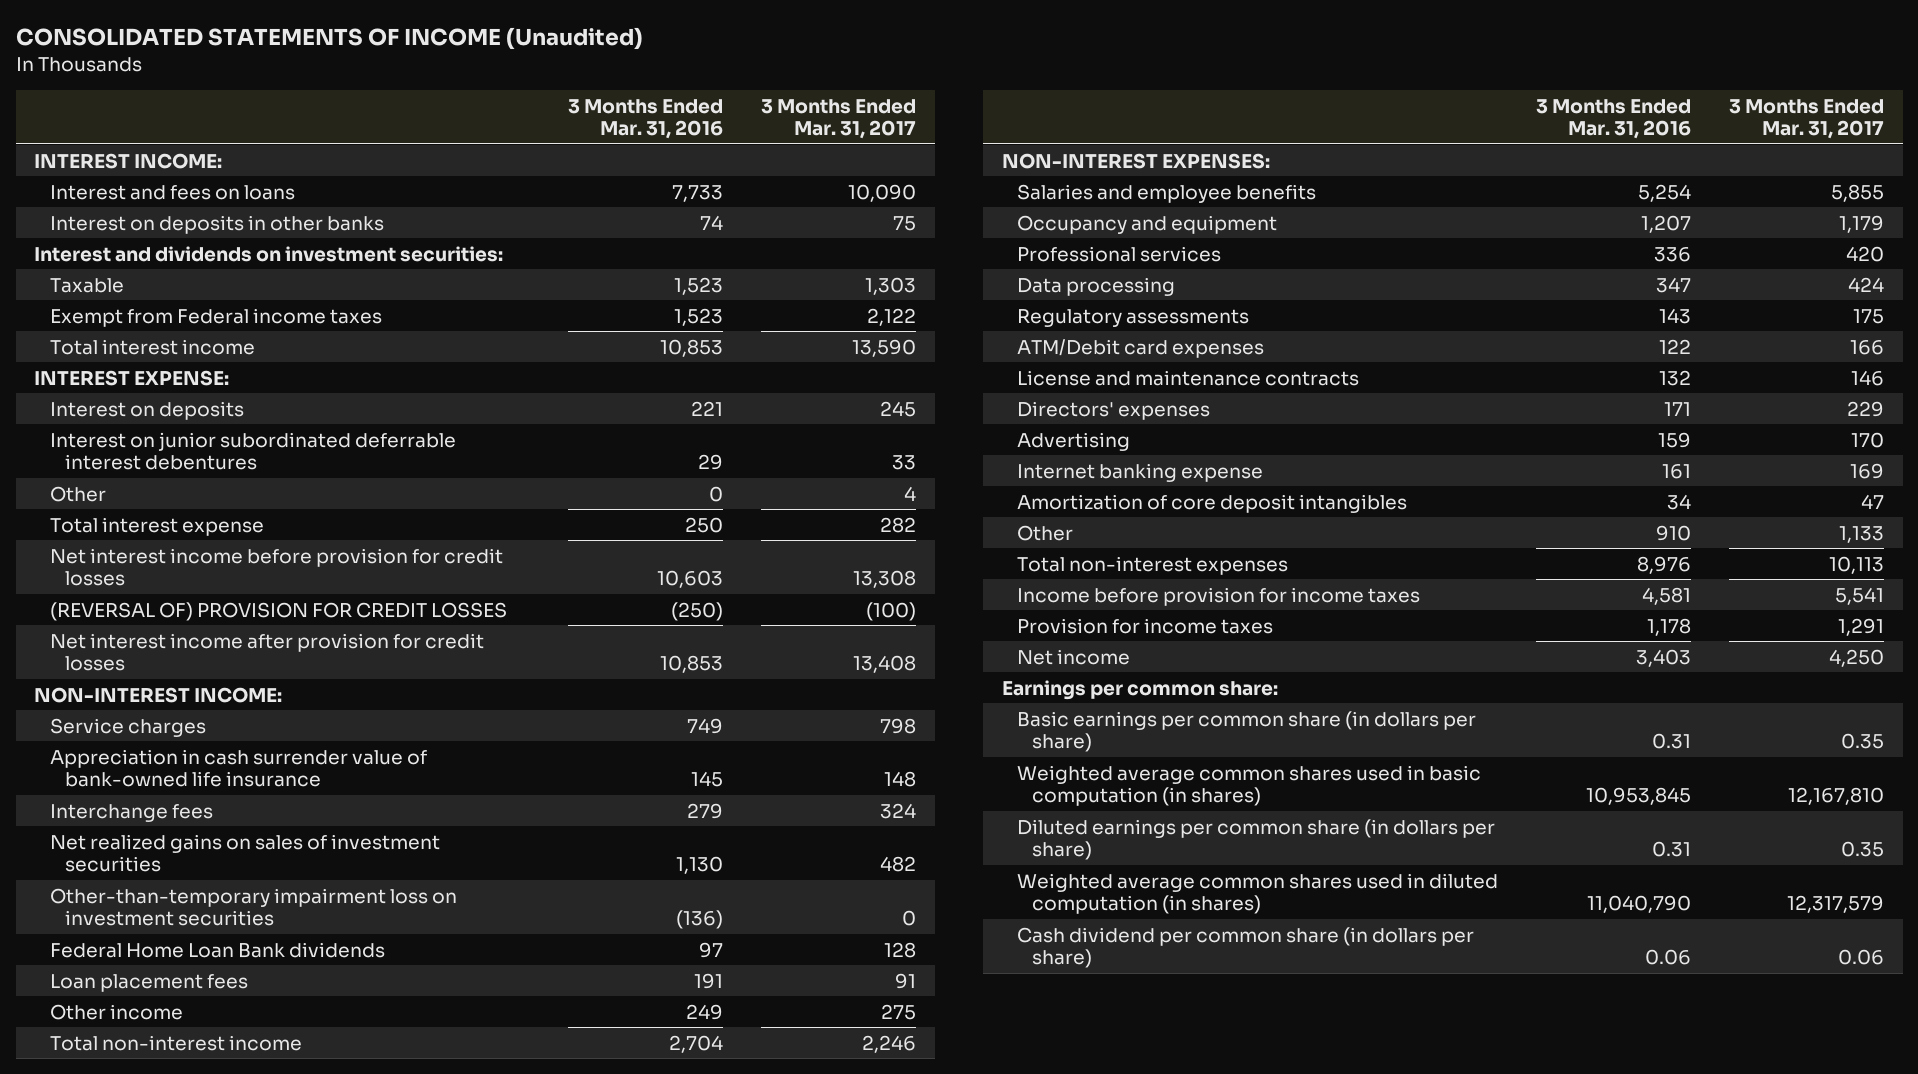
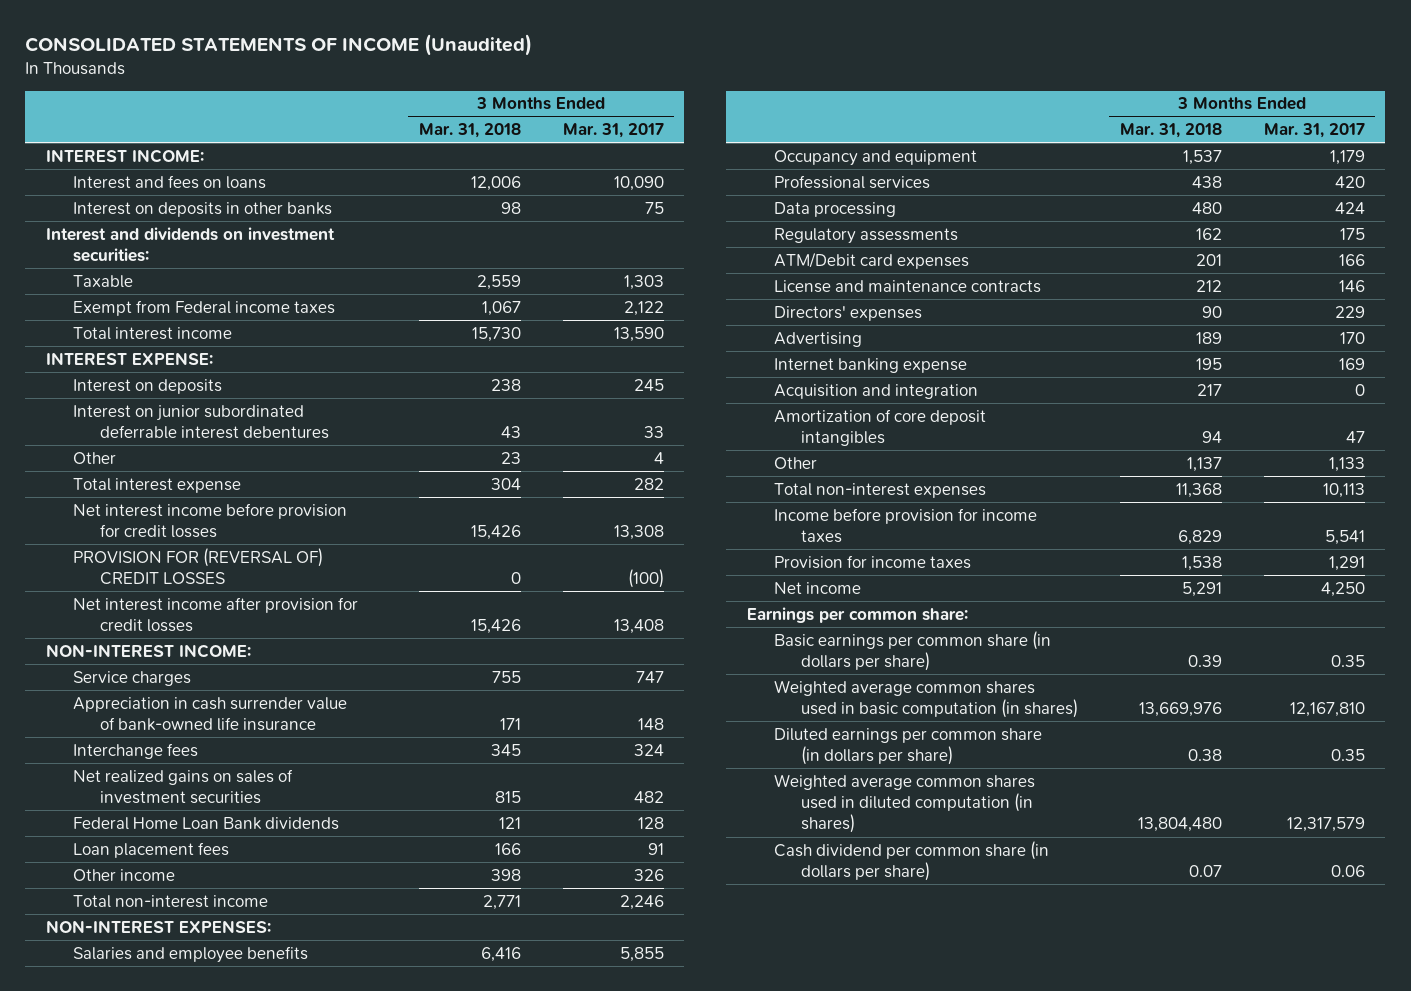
[568,98,724,140] 3 Months Ended Mar. 31, 2016 -> none
none -> [418,123,521,139] Mar. 31, 2018
[49,601,507,621] (REVERSAL OF) PROVISION FOR CREDIT LOSSES -> [73,547,324,585] PROVISION FOR (REVERSAL OF) CREDIT LOSSES
[880,717,917,734] 798 -> [635,670,664,683] 747
[49,887,457,927] Other-than-temporary impairment loss on investment securities -> none
[881,1003,917,1020] 275 -> [633,868,664,881] 326
none -> [774,383,979,399] Acquisition and integration

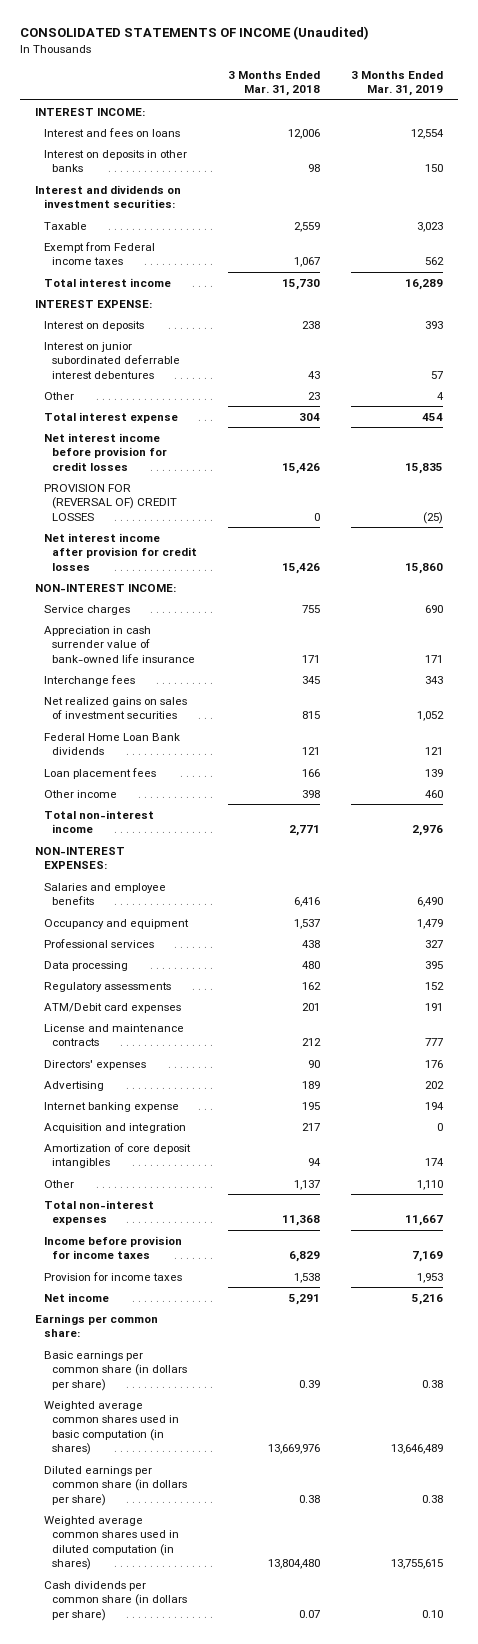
[562,123,664,139] Mar. 31, 2017 -> none
none -> [350,70,443,97] 3 Months Ended Mar. 31, 2019
[774,840,1050,881] Cash dividend per common share (in dollars per share) -> [43,1580,188,1621] Cash dividends per common share (in dollars per share)

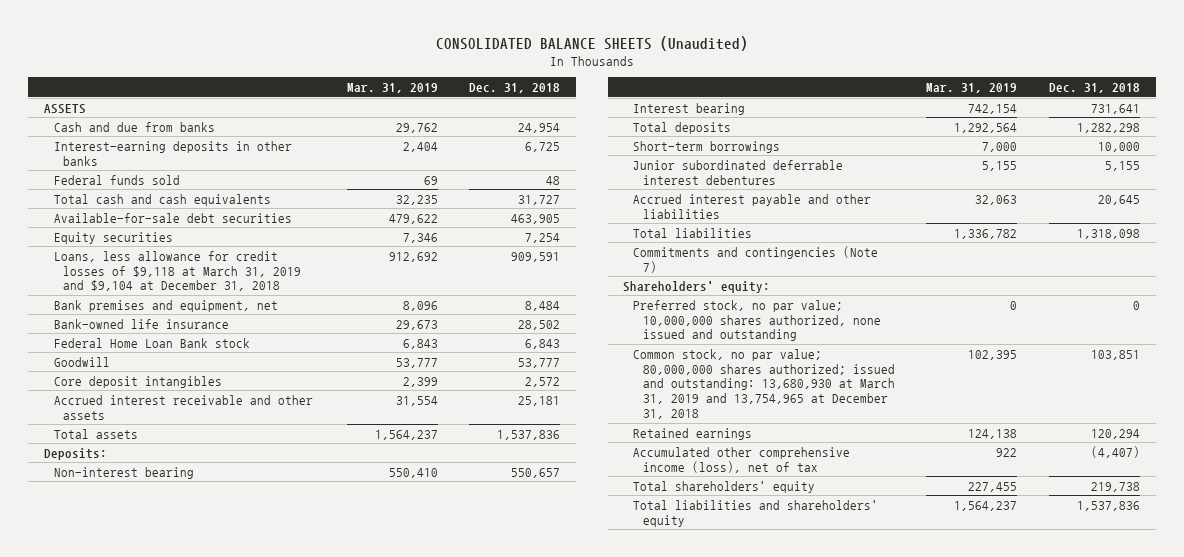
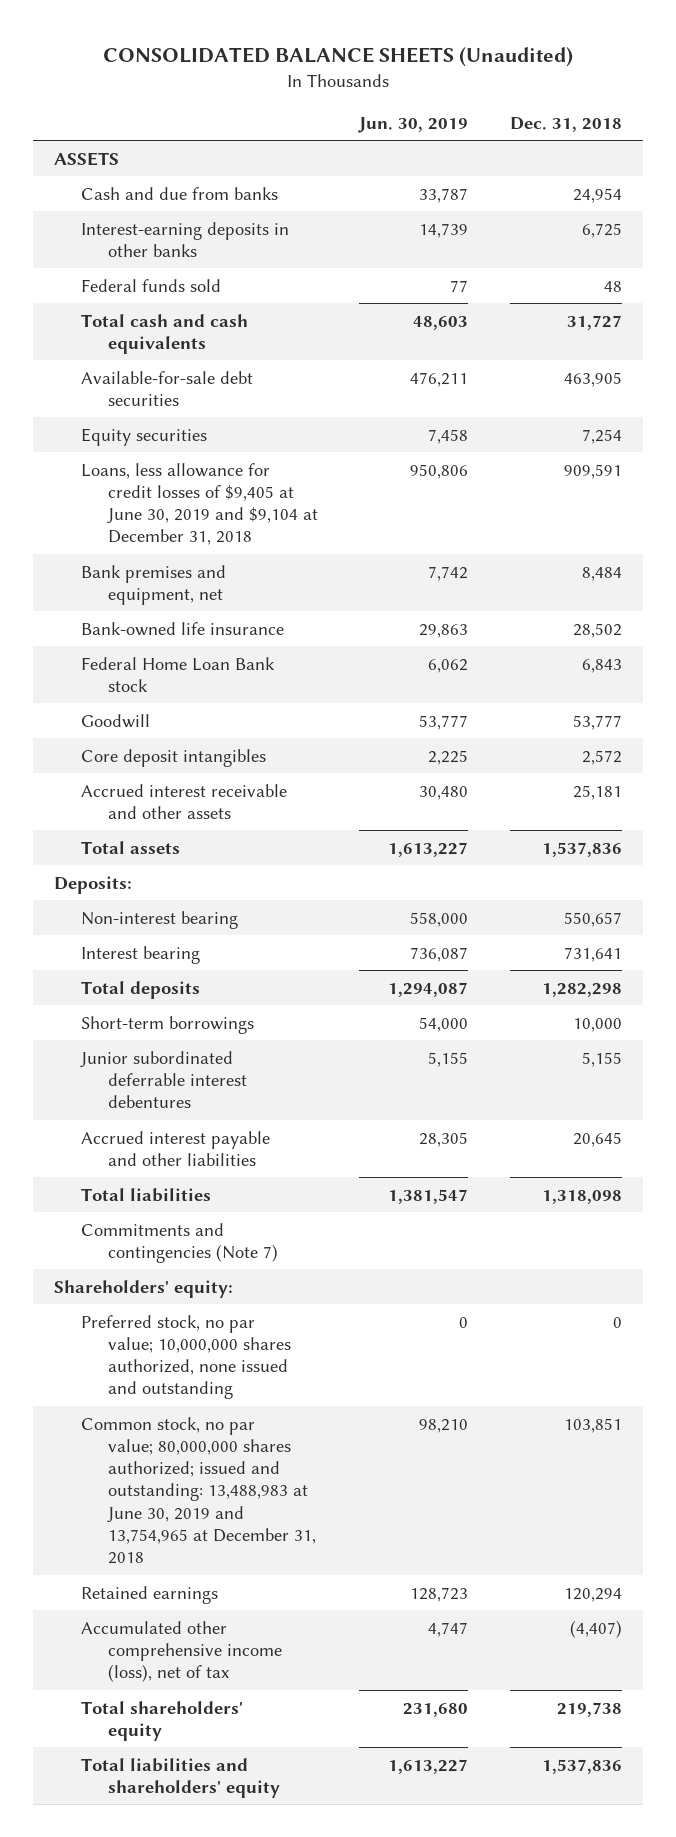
[346,83,438,94] Mar. 31, 2019 -> none
none -> [358,116,469,133] Jun. 30, 2019
[53,250,302,292] Loans, less allowance for credit losses of $9,118 at March 31, 2019 and $9,104 at December 31, 2018 -> [81,462,318,546] Loans, less allowance for credit losses of $9,405 at June 30, 2019 and $9,104 at December 31, 2018
[633,348,895,419] Common stock, no par value; 80,000,000 shares authorized; issued and outstanding: 13,680,930 at March 31, 2019 and 13,754,965 at December 31, 2018 -> [81,1416,316,1565] Common stock, no par value; 80,000,000 shares authorized; issued and outstanding: 13,488,983 at June 30, 2019 and 13,754,965 at December 31, 2018

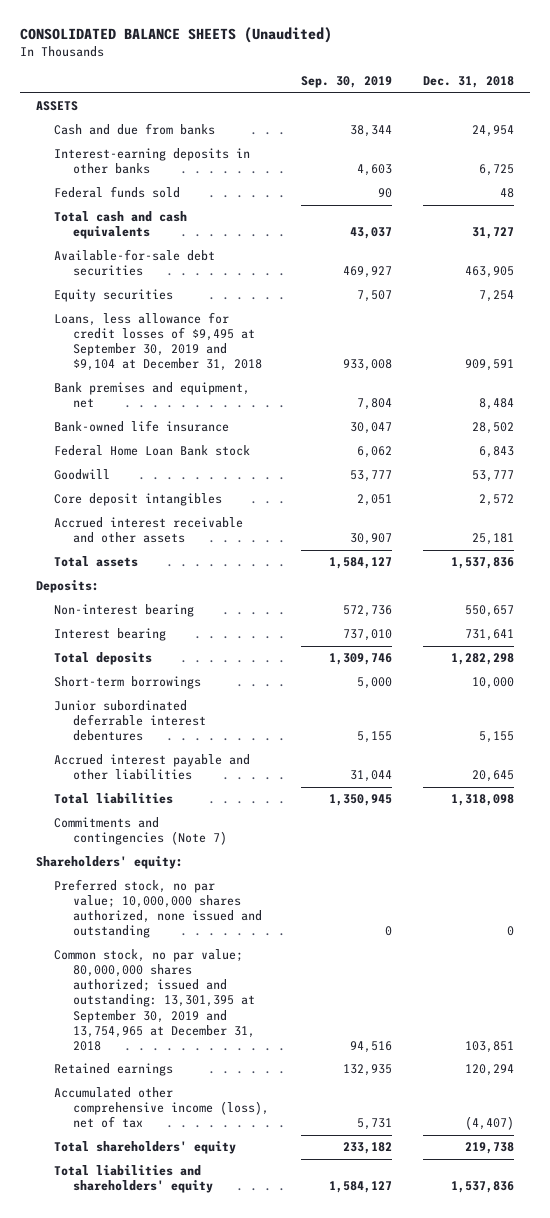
[358,116,469,133] Jun. 30, 2019 -> none
none -> [300,75,392,88] Sep. 30, 2019
[81,462,318,546] Loans, less allowance for credit losses of $9,405 at June 30, 2019 and $9,104 at December 31, 2018 -> [54,312,262,372] Loans, less allowance for credit losses of $9,495 at September 30, 2019 and $9,104 at December 31, 2018
[81,1416,316,1565] Common stock, no par value; 80,000,000 shares authorized; issued and outstanding: 13,488,983 at June 30, 2019 and 13,754,965 at December 31, 2018 -> [54,949,255,1051] Common stock, no par value; 80,000,000 shares authorized; issued and outstanding: 13,301,395 at September 30, 2019 and 13,754,965 at December 31, 2018

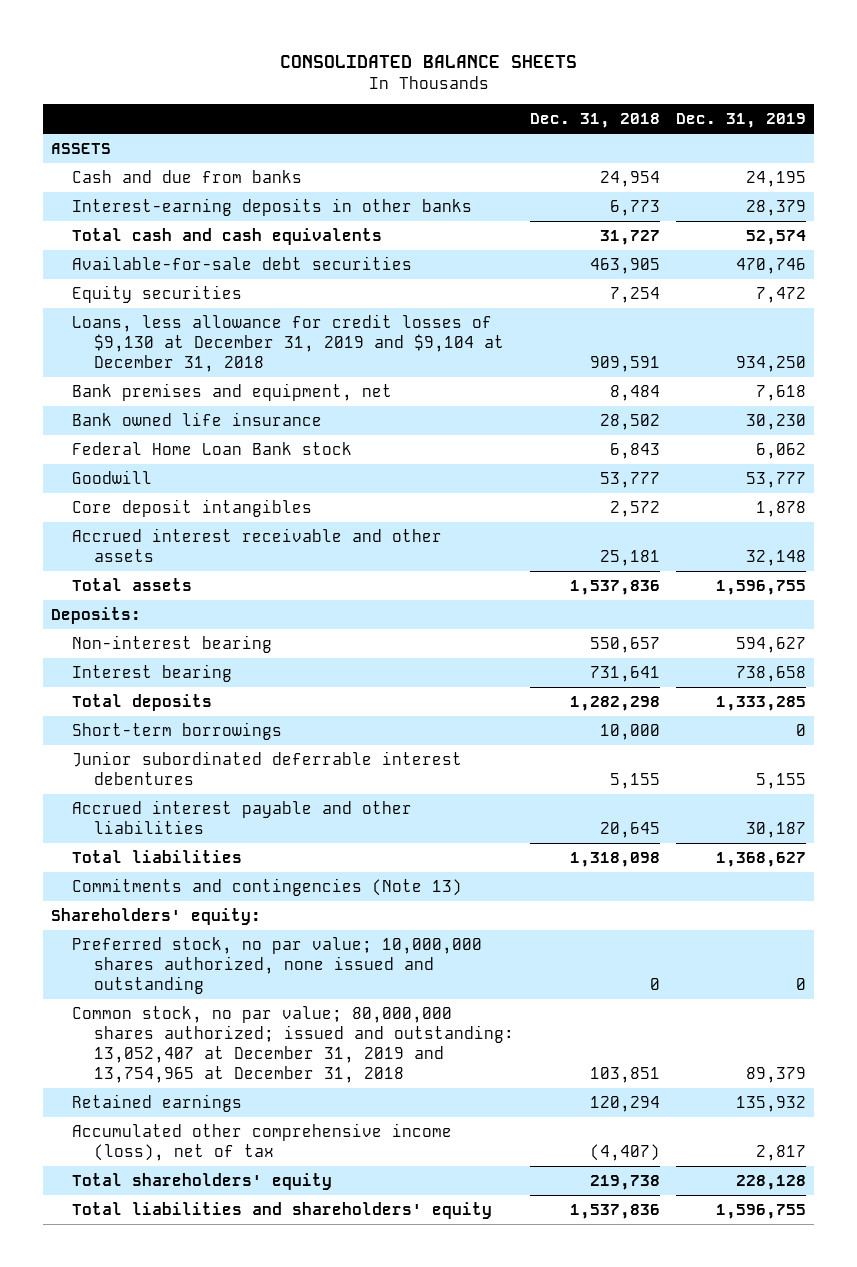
[19,27,332,44] CONSOLIDATED BALANCE SHEETS (Unaudited) -> [279,54,577,68] CONSOLIDATED BALANCE SHEETS
[300,75,392,88] Sep. 30, 2019 -> none
none -> [676,113,807,129] Dec. 31, 2019
[54,186,181,199] Federal funds sold -> none
[479,164,515,177] 6,725 -> [609,200,660,217] 6,773
[54,312,262,372] Loans, less allowance for credit losses of $9,495 at September 30, 2019 and $9,104 at December 31, 2018 -> [72,314,504,372] Loans, less allowance for credit losses of $9,130 at December 31, 2019 and $9,104 at December 31, 2018
[54,420,230,433] Bank-owned life insurance -> [72,412,323,427] Bank owned life insurance
[54,817,227,846] Commitments and contingencies (Note 7) -> [72,878,463,897] Commitments and contingencies (Note 13)
[54,949,255,1051] Common stock, no par value; 80,000,000 shares authorized; issued and outstanding: 13,301,395 at September 30, 2019 and 13,754,965 at December 31, 2018 -> [72,1006,514,1083] Common stock, no par value; 80,000,000 shares authorized; issued and outstanding: 13,052,407 at December 31, 2019 and 13,754,965 at December 31, 2018

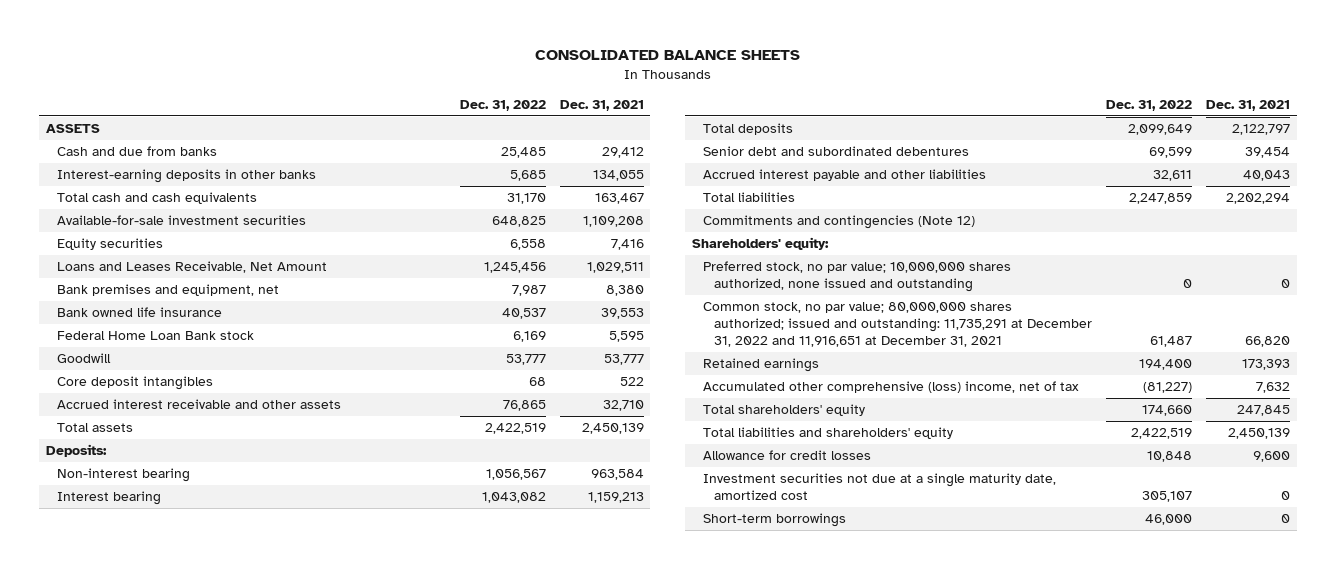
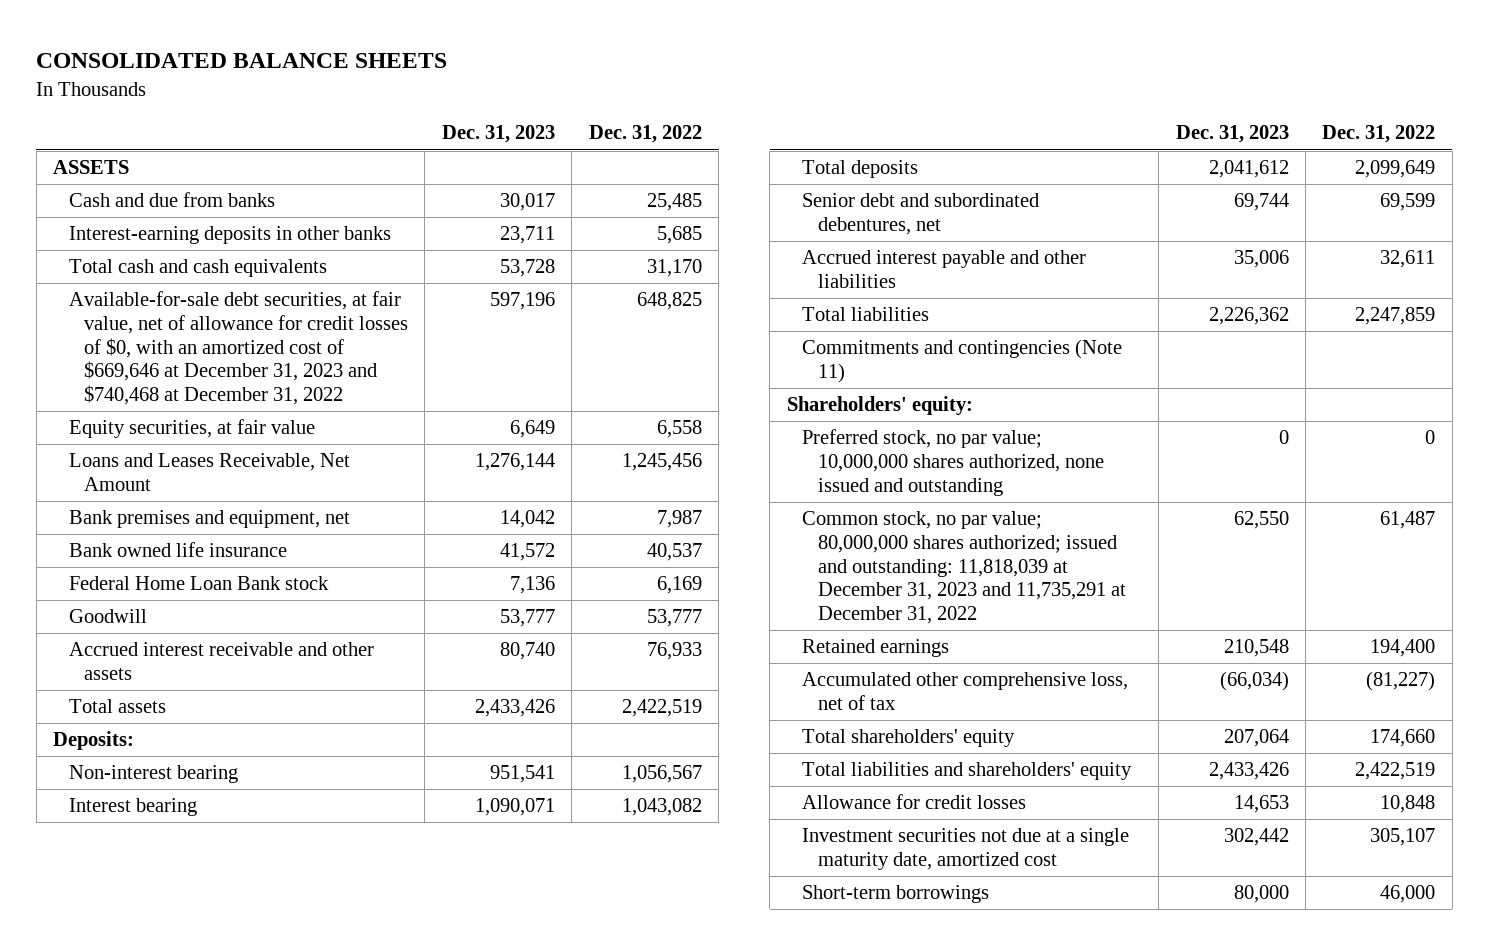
[559,100,644,112] Dec. 31, 2021 -> none
none -> [441,125,555,144] Dec. 31, 2023
[56,215,306,226] Available-for-sale investment securities -> [68,291,409,405] Available-for-sale debt securities, at fair value, net of allowance for credit losses of $0, with an amortized cost of $669,646 at December 31, 2023 and $740,468 at December 31, 2022
[56,238,163,251] Equity securities -> [68,419,315,439] Equity securities, at fair value
[56,376,213,391] Core deposit intangibles -> none
[502,400,546,412] 76,865 -> [646,642,702,661] 76,933
[702,146,969,157] Senior debt and subordinated debentures -> [802,193,1040,235] Senior debt and subordinated debentures, net
[702,215,975,230] Commitments and contingencies (Note 12) -> [802,339,1123,383] Commitments and contingencies (Note 11)
[702,302,1092,347] Common stock, no par value; 80,000,000 shares authorized; issued and outstanding: 11,735,291 at December 31, 2022 and 11,916,651 at December 31, 2021 -> [802,511,1126,624] Common stock, no par value; 80,000,000 shares authorized; issued and outstanding: 11,818,039 at December 31, 2023 and 11,735,291 at December 31, 2022
[702,381,1079,394] Accumulated other comprehensive (loss) income, net of tax -> [802,672,1129,710] Accumulated other comprehensive loss, net of tax

